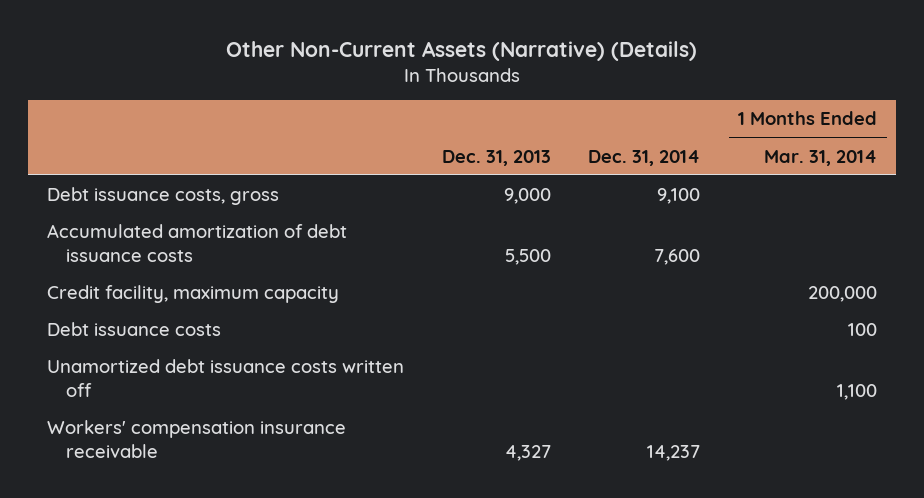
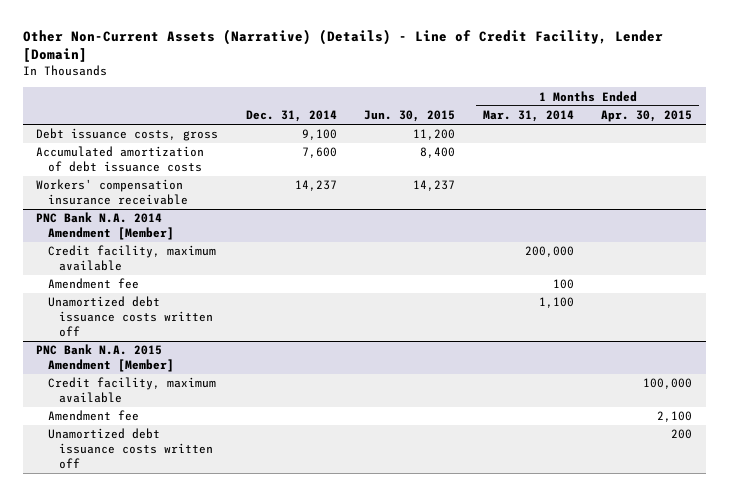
[226,40,698,61] Other Non-Current Assets (Narrative) (Details) -> [22,29,663,63] Other Non-Current Assets (Narrative) (Details) - Line of Credit Facility, Lender [Domain]
[441,149,551,166] Dec. 31, 2013 -> none
none -> [364,110,456,123] Jun. 30, 2015
none -> [601,110,693,123] Apr. 30, 2015
[47,285,340,304] Credit facility, maximum capacity -> none
[47,322,222,337] Debt issuance costs -> none
[47,359,405,397] Unamortized debt issuance costs written off -> none
none -> [36,212,174,241] PNC Bank N.A. 2014 Amendment [Member]
none -> [47,245,216,272] Credit facility, maximum available
none -> [47,278,139,290] Amendment fee
none -> [47,296,214,338] Unamortized debt issuance costs written off
none -> [36,344,174,373] PNC Bank N.A. 2015 Amendment [Member]
none -> [47,377,216,404] Credit facility, maximum available
none -> [47,410,139,422] Amendment fee
none -> [47,428,214,470] Unamortized debt issuance costs written off

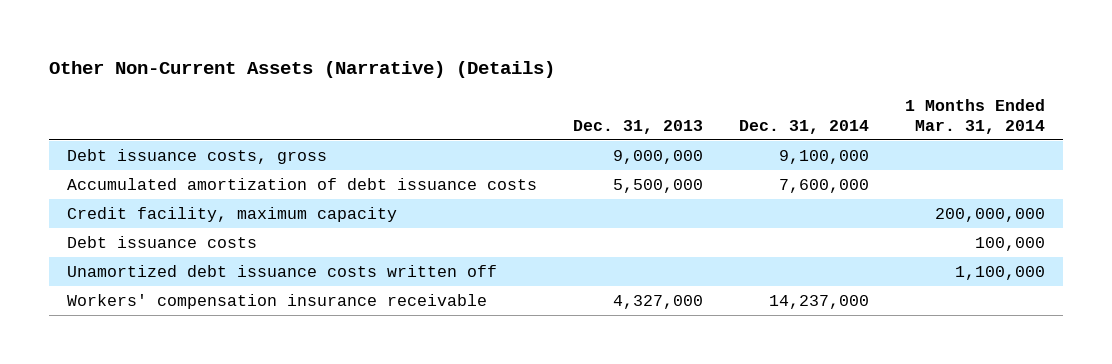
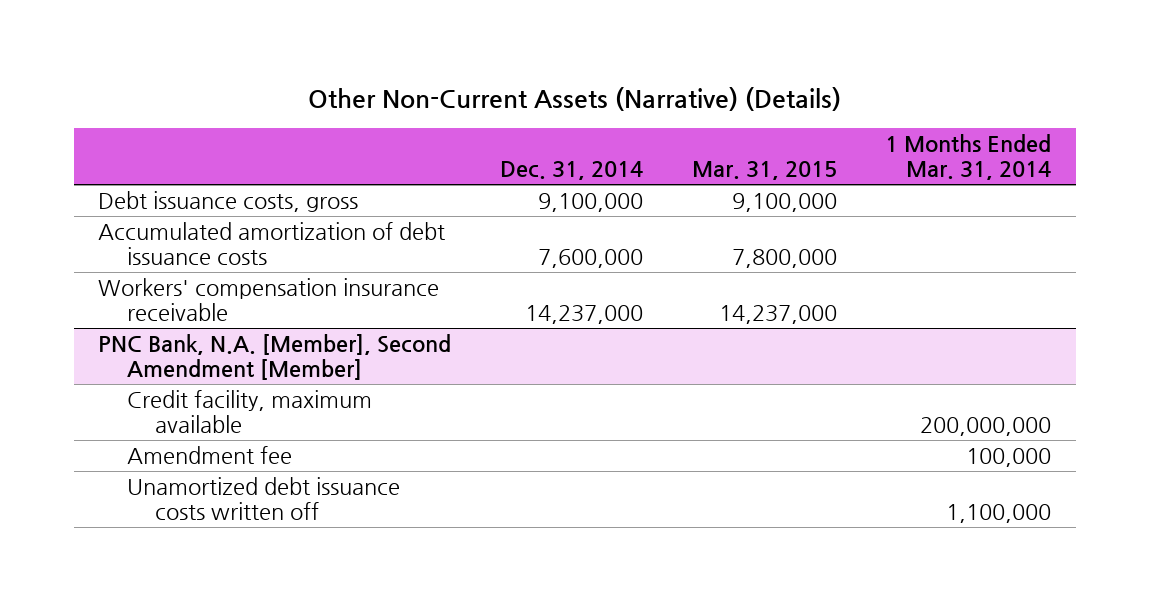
[573,119,704,134] Dec. 31, 2013 -> none
none -> [691,161,837,181] Mar. 31, 2015
[67,207,398,223] Credit facility, maximum capacity -> none
[67,236,258,249] Debt issuance costs -> none
[67,265,498,278] Unamortized debt issuance costs written off -> none
none -> [98,333,452,381] PNC Bank, N.A. [Member], Second Amendment [Member]
none -> [126,389,372,434] Credit facility, maximum available
none -> [126,445,292,464] Amendment fee
none -> [126,476,400,521] Unamortized debt issuance costs written off

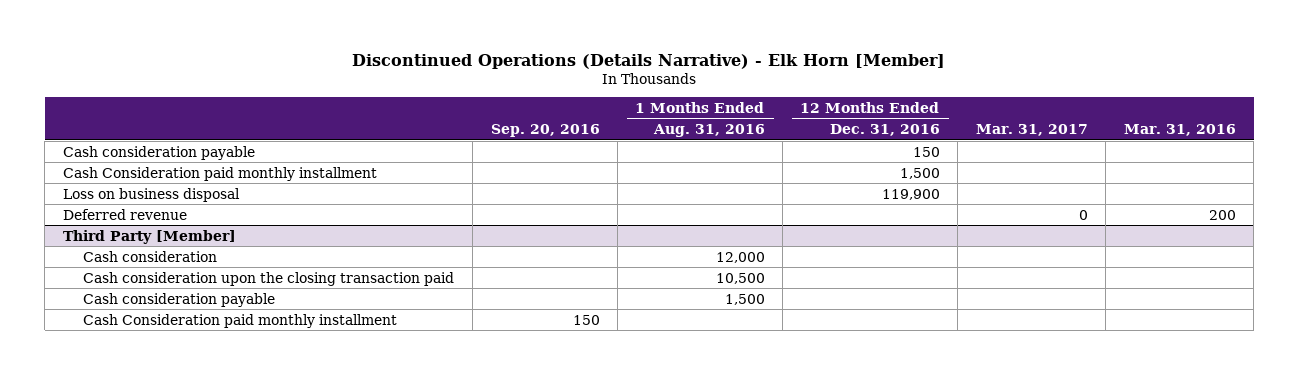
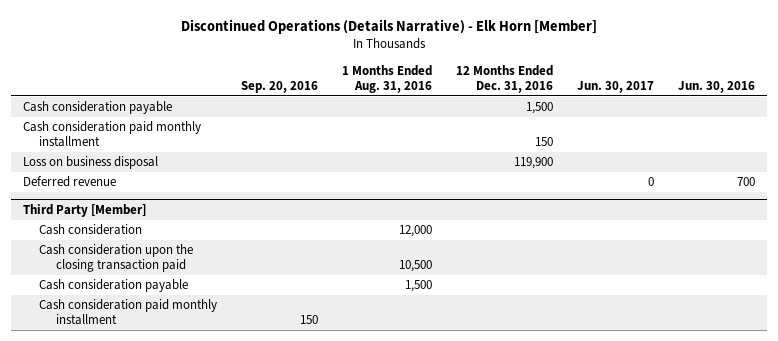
[975,124,1088,137] Mar. 31, 2017 -> none
[1123,124,1236,137] Mar. 31, 2016 -> none
none -> [577,80,655,93] Jun. 30, 2017
none -> [678,80,756,93] Jun. 30, 2016
[912,146,940,157] 150 -> [526,102,554,115] 1,500
[62,166,377,181] Cash Consideration paid monthly installment -> [22,121,201,148] Cash consideration paid monthly installment
[899,167,940,179] 1,500 -> [535,137,554,147] 150
[83,313,398,328] Cash Consideration paid monthly installment -> [39,299,218,326] Cash consideration paid monthly installment

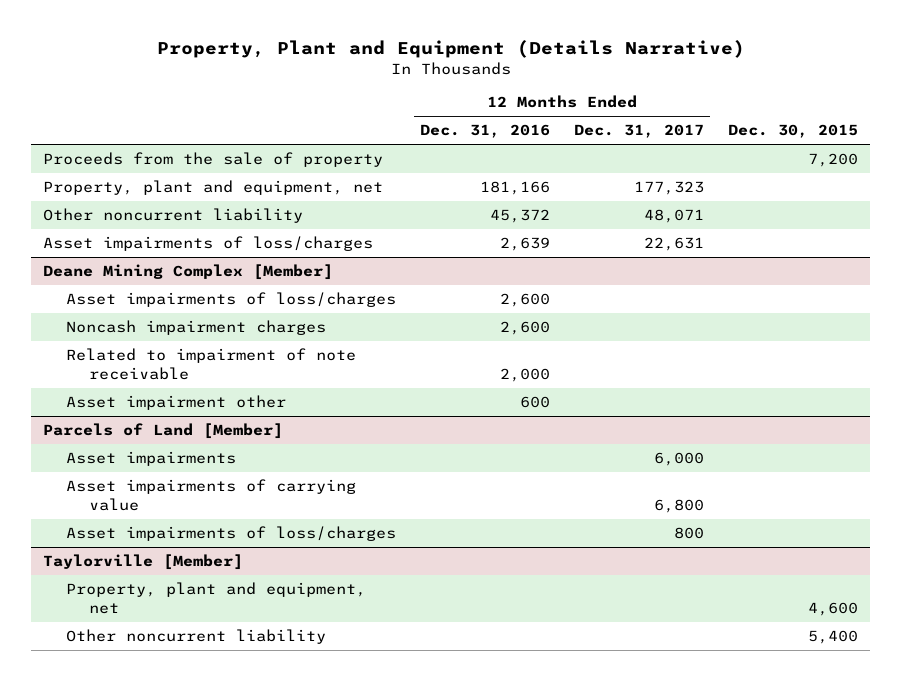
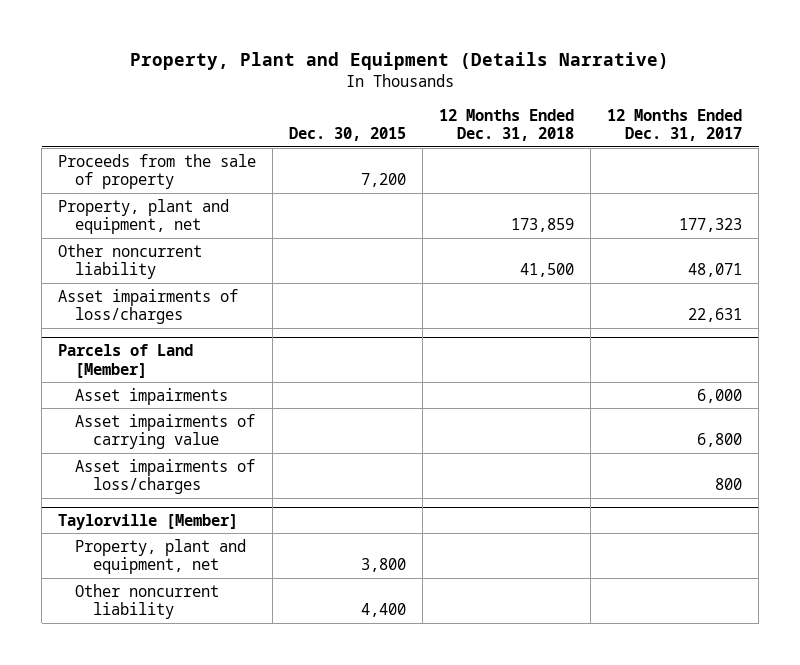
[420,124,551,139] Dec. 31, 2016 -> none
none -> [439,108,575,142] 12 Months Ended Dec. 31, 2018
[43,264,334,281] Deane Mining Complex [Member] -> none
[66,292,397,308] Asset impairments of loss/charges -> none
[66,320,327,336] Noncash impairment charges -> none
[66,348,357,380] Related to impairment of note receivable -> none
[66,395,287,411] Asset impairment other -> none
[808,601,859,616] 4,600 -> [361,558,407,573] 3,800
[808,630,859,645] 5,400 -> [361,603,407,618] 4,400

